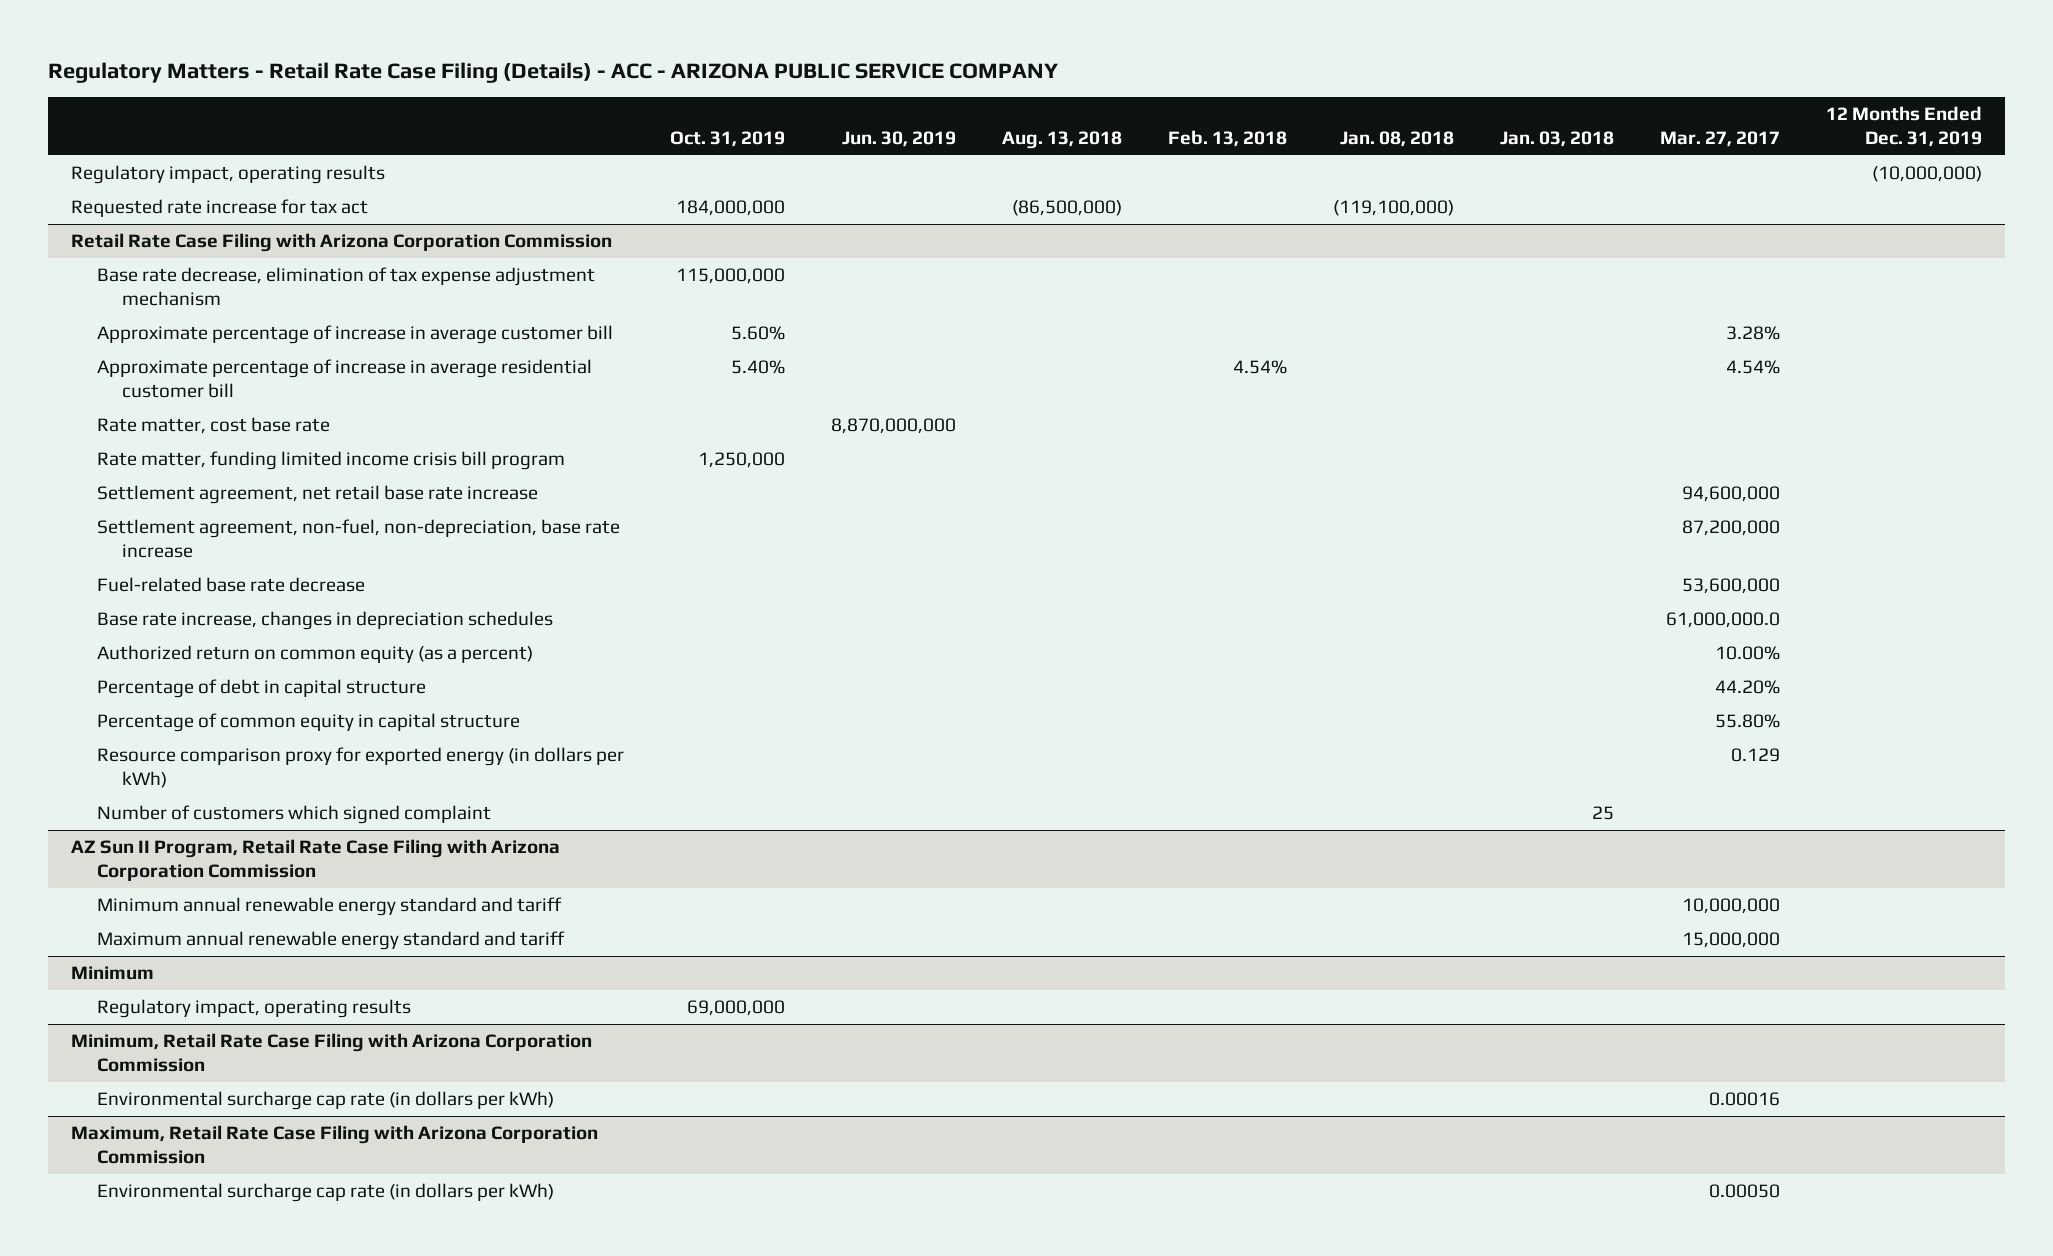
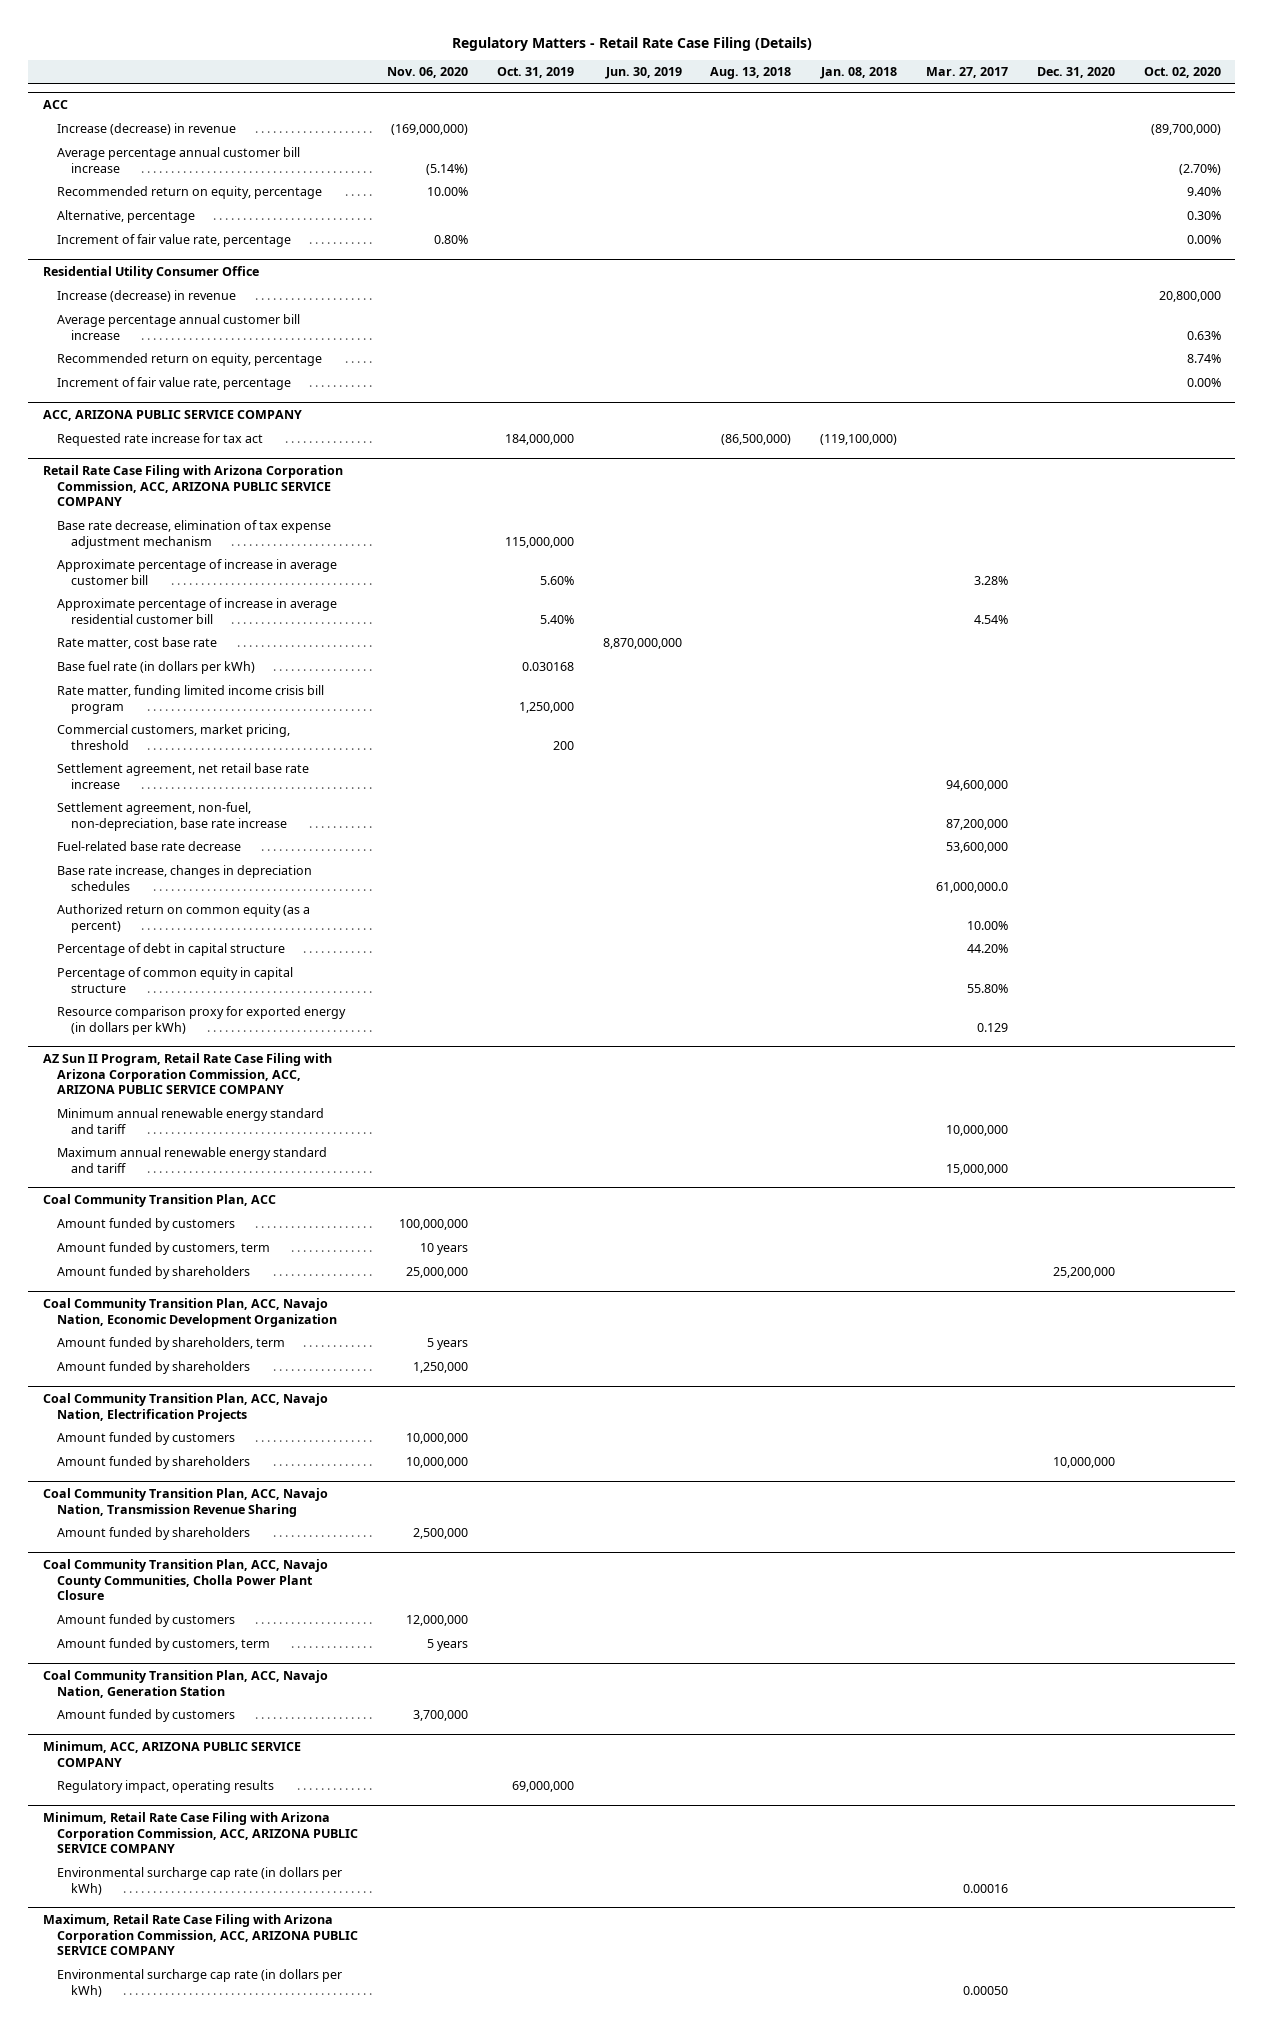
[48,61,1059,83] Regulatory Matters - Retail Rate Case Filing (Details) - ACC - ARIZONA PUBLIC SERVICE COMPANY -> [451,36,812,51] Regulatory Matters - Retail Rate Case Filing (Details)
[1167,130,1287,148] Feb. 13, 2018 -> none
[1499,131,1614,148] Jan. 03, 2018 -> none
[1825,105,1982,148] 12 Months Ended Dec. 31, 2019 -> none
none -> [386,67,468,79] Nov. 06, 2020
none -> [1037,67,1116,79] Dec. 31, 2020
none -> [1144,67,1222,79] Oct. 02, 2020
[71,164,386,184] Regulatory impact, operating results -> none
none -> [42,100,68,110] ACC
none -> [56,123,236,136] Increase (decrease) in revenue
none -> [56,147,300,173] Average percentage annual customer bill increase
none -> [56,186,322,200] Recommended return on equity, percentage
none -> [56,210,195,224] Alternative, percentage
none -> [56,234,291,248] Increment of fair value rate, percentage
none -> [42,266,259,280] Residential Utility Consumer Office
none -> [56,290,236,303] Increase (decrease) in revenue
none -> [56,314,300,340] Average percentage annual customer bill increase
none -> [56,353,322,367] Recommended return on equity, percentage
none -> [56,377,291,391] Increment of fair value rate, percentage
none -> [42,410,302,422] ACC, ARIZONA PUBLIC SERVICE COMPANY
[71,232,613,252] Retail Rate Case Filing with Arizona Corporation Commission -> [42,465,343,506] Retail Rate Case Filing with Arizona Corporation Commission, ACC, ARIZONA PUBLIC SERVICE COMPANY
none -> [56,661,255,675] Base fuel rate (in dollars per kWh)
none -> [56,724,290,750] Commercial customers, market pricing, threshold
[96,804,491,824] Number of customers which signed complaint -> none
[71,838,561,882] AZ Sun II Program, Retail Rate Case Filing with Arizona Corporation Commission -> [42,1053,332,1094] AZ Sun II Program, Retail Rate Case Filing with Arizona Corporation Commission, ACC, ARIZONA PUBLIC SERVICE COMPANY
none -> [42,1194,276,1208] Coal Community Transition Plan, ACC
none -> [56,1218,235,1232] Amount funded by customers
none -> [56,1242,270,1256] Amount funded by customers, term
none -> [56,1266,250,1280] Amount funded by shareholders
none -> [42,1298,337,1327] Coal Community Transition Plan, ACC, Navajo Nation, Economic Development Organization
none -> [56,1337,285,1351] Amount funded by shareholders, term
none -> [56,1361,250,1375] Amount funded by shareholders
none -> [42,1393,328,1422] Coal Community Transition Plan, ACC, Navajo Nation, Electrification Projects
none -> [56,1432,235,1446] Amount funded by customers
none -> [56,1456,250,1470] Amount funded by shareholders
none -> [42,1488,328,1517] Coal Community Transition Plan, ACC, Navajo Nation, Transmission Revenue Sharing
none -> [56,1527,250,1541] Amount funded by shareholders
none -> [42,1559,328,1600] Coal Community Transition Plan, ACC, Navajo County Communities, Cholla Power Plant Closure
none -> [56,1614,235,1628] Amount funded by customers
none -> [56,1638,270,1652] Amount funded by customers, term
none -> [42,1670,328,1698] Coal Community Transition Plan, ACC, Navajo Nation, Generation Station
none -> [56,1709,235,1723] Amount funded by customers
[71,965,155,980] Minimum -> [42,1741,301,1767] Minimum, ACC, ARIZONA PUBLIC SERVICE COMPANY
[71,1032,593,1073] Minimum, Retail Rate Case Filing with Arizona Corporation Commission -> [42,1812,358,1853] Minimum, Retail Rate Case Filing with Arizona Corporation Commission, ACC, ARIZONA PUBLIC SERVICE COMPANY
[71,1124,599,1165] Maximum, Retail Rate Case Filing with Arizona Corporation Commission -> [42,1914,358,1955] Maximum, Retail Rate Case Filing with Arizona Corporation Commission, ACC, ARIZONA PUBLIC SERVICE COMPANY

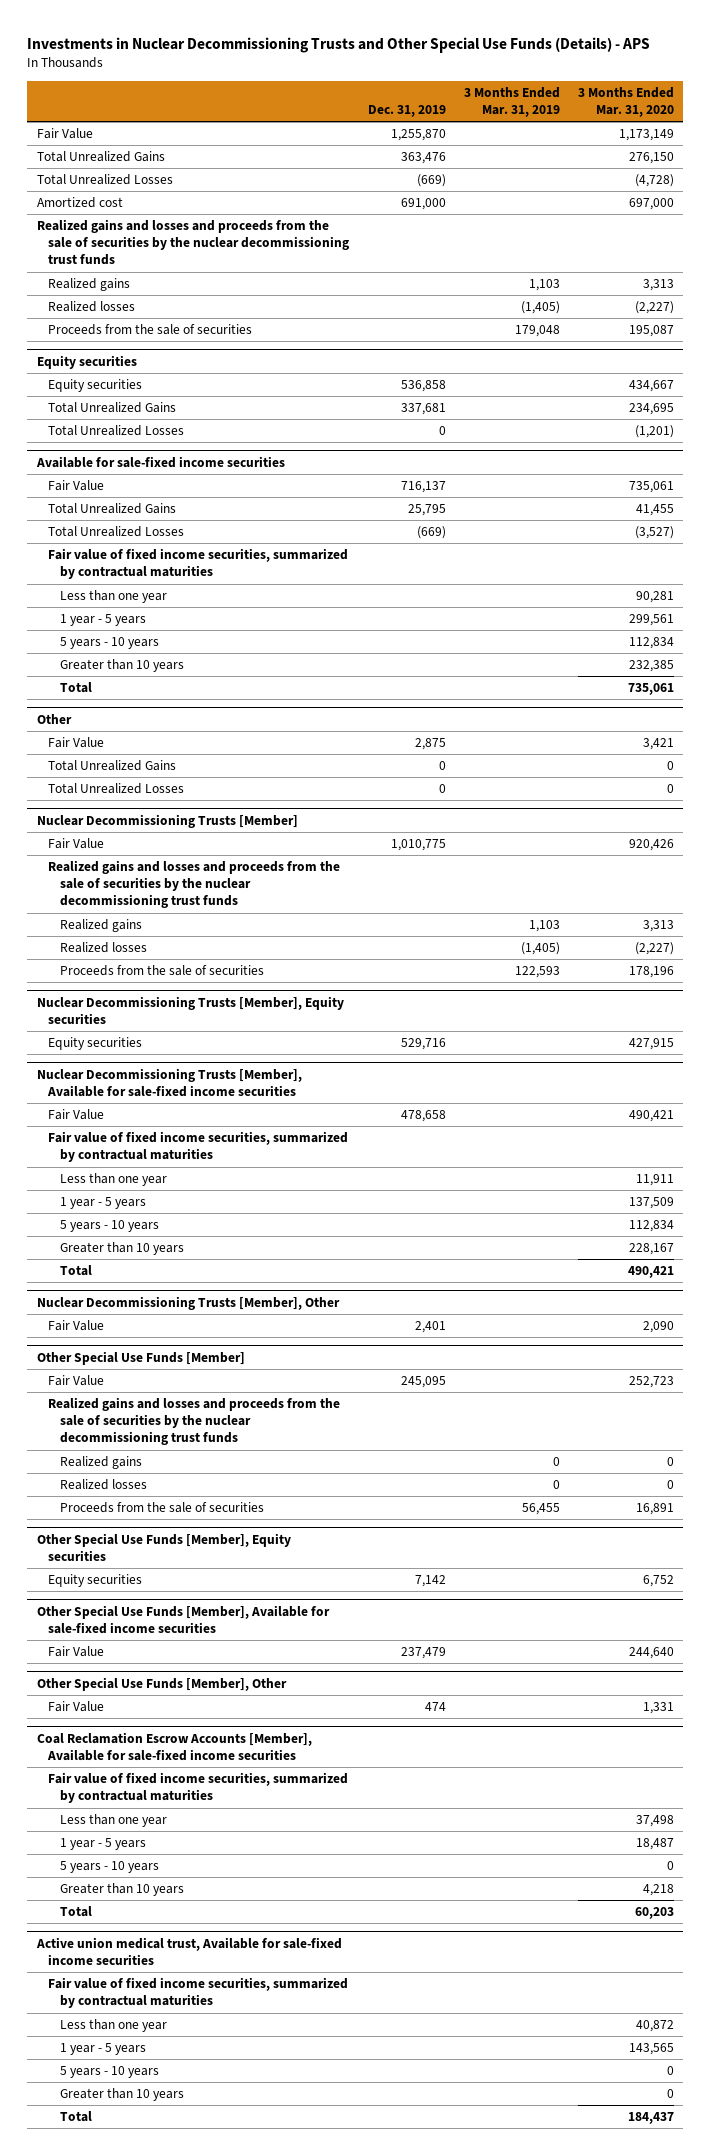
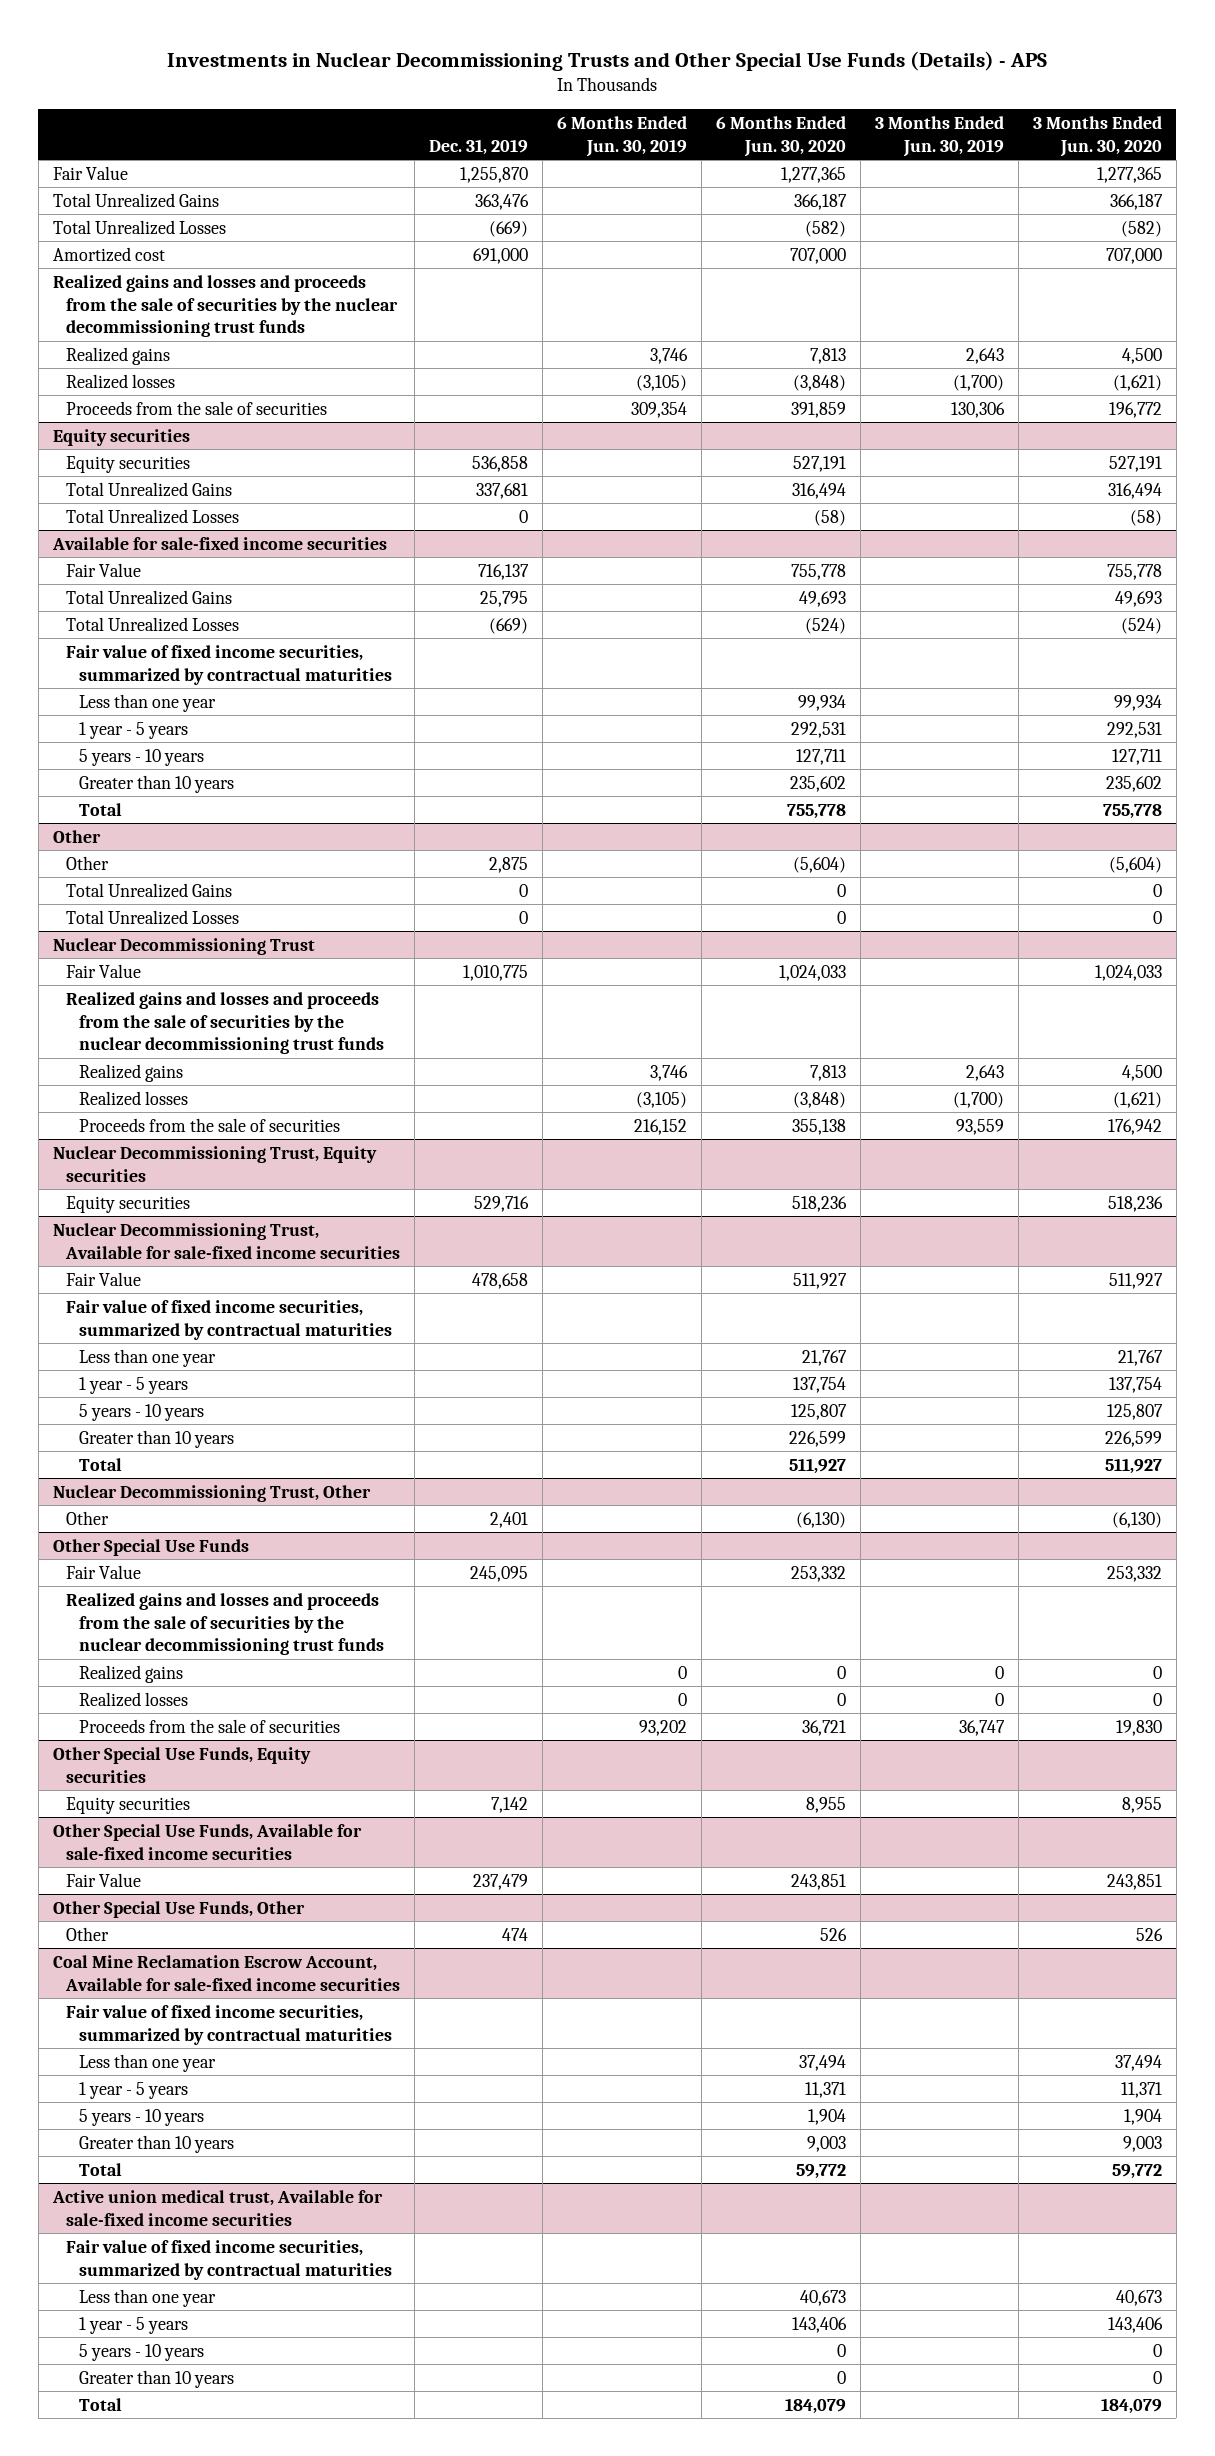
[463,86,560,118] 3 Months Ended Mar. 31, 2019 -> none
[578,86,675,118] 3 Months Ended Mar. 31, 2020 -> none
none -> [556,116,687,157] 6 Months Ended Jun. 30, 2019
none -> [715,116,846,157] 6 Months Ended Jun. 30, 2020
none -> [874,116,1004,157] 3 Months Ended Jun. 30, 2019
none -> [1032,116,1162,157] 3 Months Ended Jun. 30, 2020
[48,737,105,749] Fair Value -> [65,855,109,870] Other
[36,813,298,828] Nuclear Decommissioning Trusts [Member] -> [52,937,315,955] Nuclear Decommissioning Trust
[36,995,344,1024] Nuclear Decommissioning Trusts [Member], Equity securities -> [52,1145,377,1182] Nuclear Decommissioning Trust, Equity securities
[36,1067,302,1097] Nuclear Decommissioning Trusts [Member], Available for sale-fixed income securities -> [52,1222,400,1259] Nuclear Decommissioning Trust, Available for sale-fixed income securities
[36,1295,340,1310] Nuclear Decommissioning Trusts [Member], Other -> [52,1484,371,1502] Nuclear Decommissioning Trust, Other
[48,1320,105,1332] Fair Value -> [65,1510,109,1525] Other
[36,1350,245,1365] Other Special Use Funds [Member] -> [52,1538,249,1556] Other Special Use Funds
[36,1532,291,1561] Other Special Use Funds [Member], Equity securities -> [52,1746,311,1783] Other Special Use Funds, Equity securities
[36,1604,330,1634] Other Special Use Funds [Member], Available for sale-fixed income securities -> [52,1823,362,1860] Other Special Use Funds, Available for sale-fixed income securities
[36,1676,287,1691] Other Special Use Funds [Member], Other -> [52,1900,305,1918] Other Special Use Funds, Other
[48,1701,105,1713] Fair Value -> [65,1926,109,1941] Other
[36,1731,312,1761] Coal Reclamation Escrow Accounts [Member], Available for sale-fixed income securities -> [52,1954,400,1991] Coal Mine Reclamation Escrow Account, Available for sale-fixed income securities

